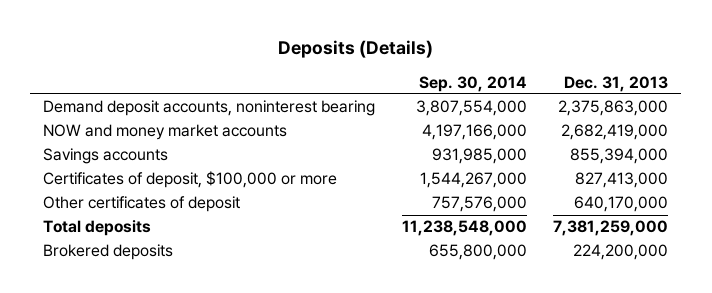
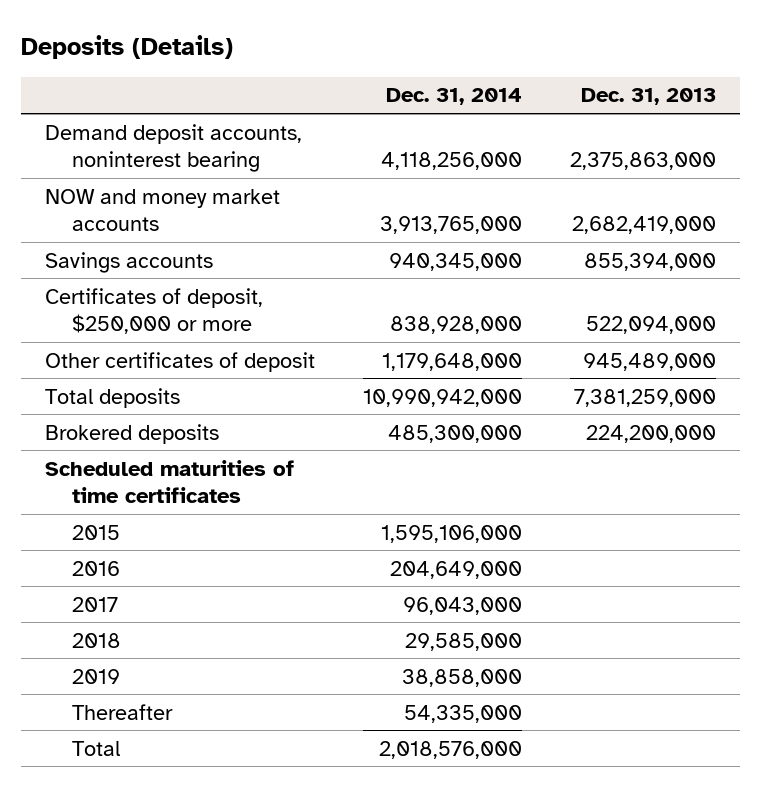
[418,75,527,92] Sep. 30, 2014 -> none
none -> [385,88,522,106] Dec. 31, 2014
[43,171,338,189] Certificates of deposit, $100,000 or more -> [44,287,263,335] Certificates of deposit, $250,000 or more
[575,172,669,189] 827,413,000 -> [586,316,717,335] 522,094,000
[574,196,669,213] 640,170,000 -> [583,352,717,371] 945,489,000
none -> [44,459,294,504] Scheduled maturities of time certificates
none -> [71,524,120,540] 2015
none -> [71,560,120,576] 2016
none -> [71,596,118,612] 2017
none -> [71,632,121,648] 2018
none -> [71,668,120,684] 2019
none -> [71,703,173,720] Thereafter
none -> [71,740,120,756] Total

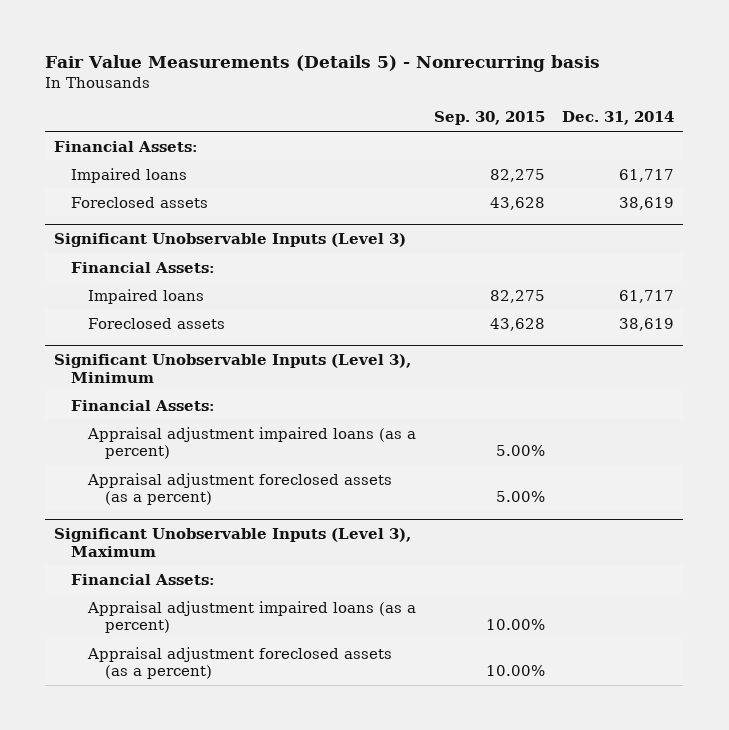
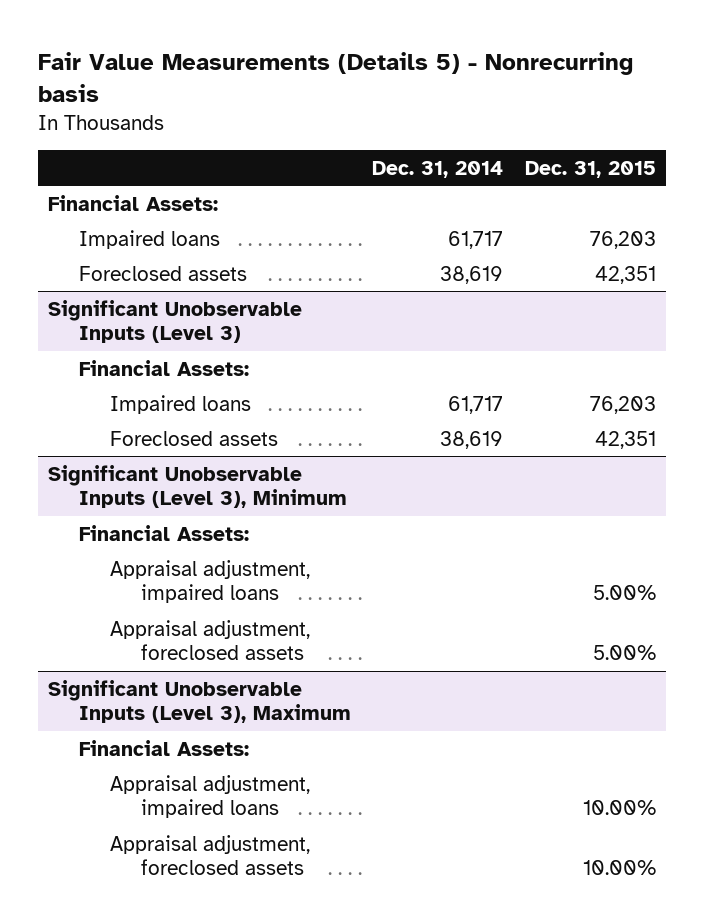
[433,111,545,126] Sep. 30, 2015 -> none
none -> [524,160,656,178] Dec. 31, 2015
[86,426,416,459] Appraisal adjustment impaired loans (as a percent) -> [110,559,311,604] Appraisal adjustment, impaired loans
[86,472,392,505] Appraisal adjustment foreclosed assets (as a percent) -> [110,619,311,661] Appraisal adjustment, foreclosed assets
[86,600,416,633] Appraisal adjustment impaired loans (as a percent) -> [110,774,311,819] Appraisal adjustment, impaired loans
[86,646,392,679] Appraisal adjustment foreclosed assets (as a percent) -> [110,834,311,876] Appraisal adjustment, foreclosed assets

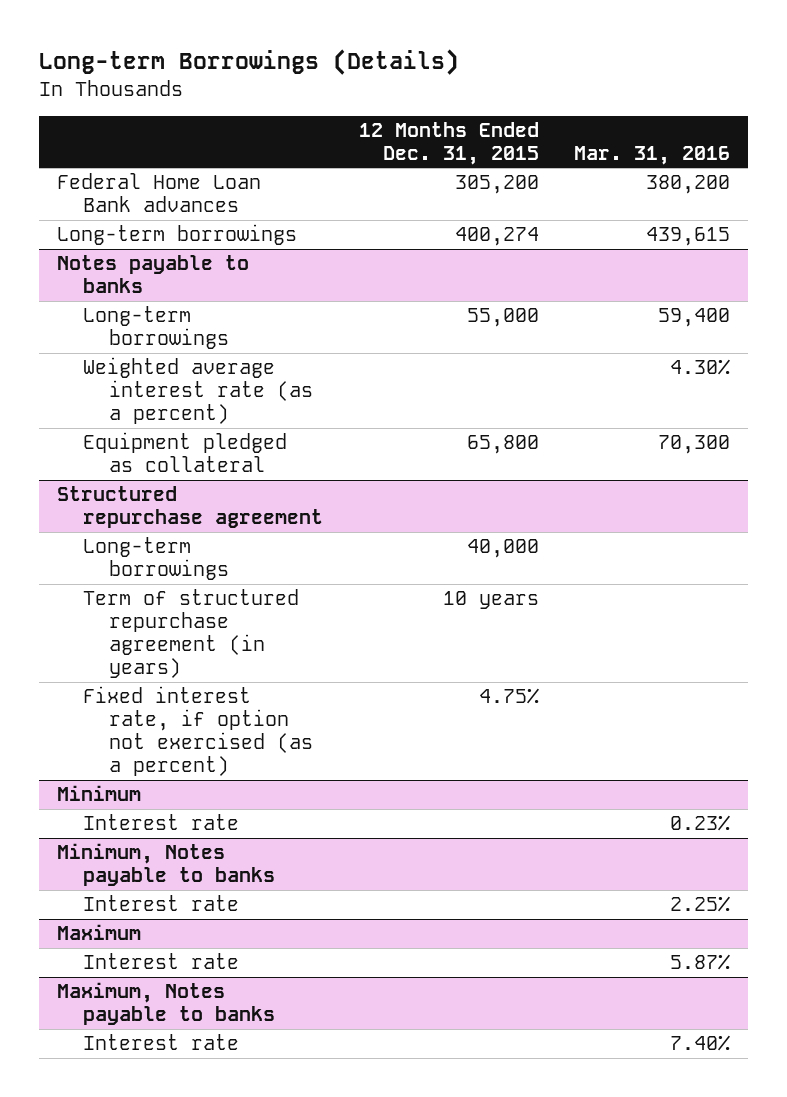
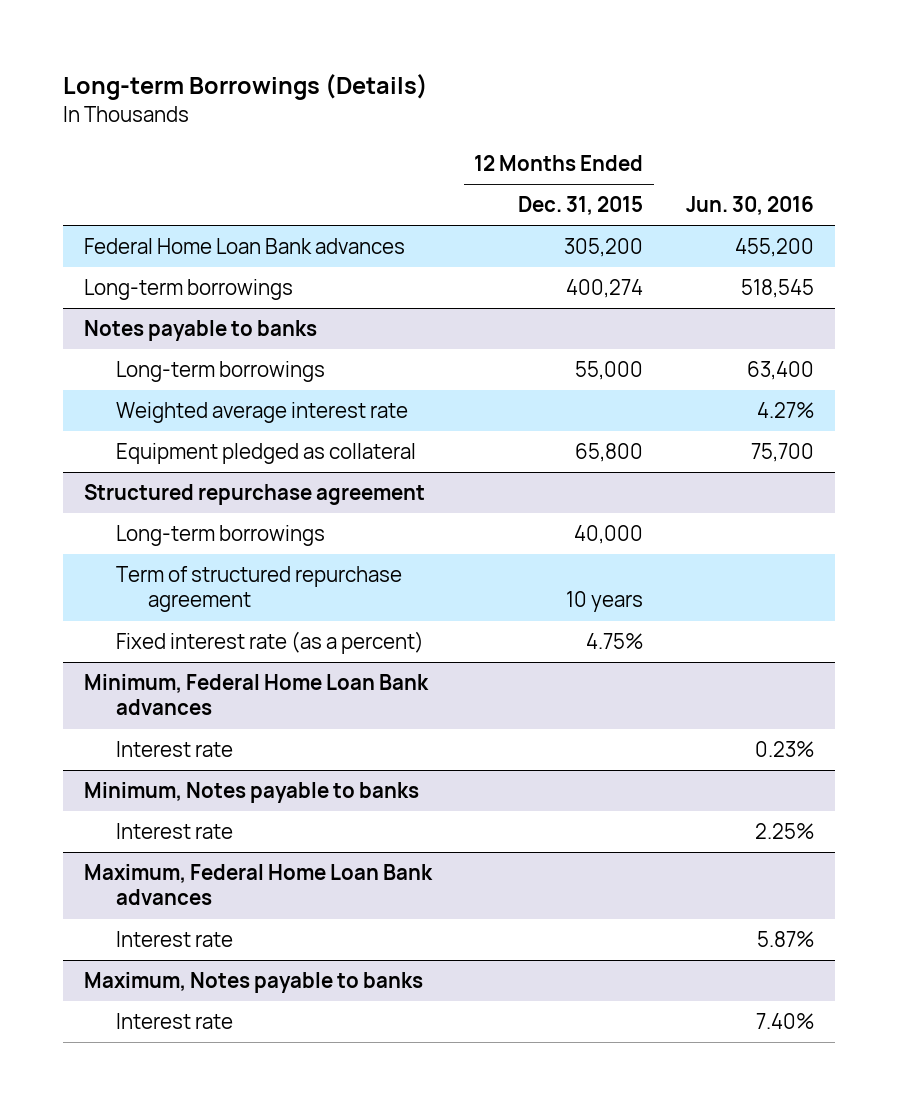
[574,145,731,165] Mar. 31, 2016 -> none
none -> [685,196,814,216] Jun. 30, 2016
[82,357,314,425] Weighted average interest rate (as a percent) -> [116,402,409,424] Weighted average interest rate
[82,589,299,679] Term of structured repurchase agreement (in years) -> [116,566,403,613] Term of structured repurchase agreement
[82,686,314,777] Fixed interest rate, if option not exercised (as a percent) -> [116,631,425,655] Fixed interest rate (as a percent)
[56,785,141,802] Minimum -> [83,674,429,716] Minimum, Federal Home Loan Bank advances
[56,924,141,941] Maximum -> [83,864,433,906] Maximum, Federal Home Loan Bank advances

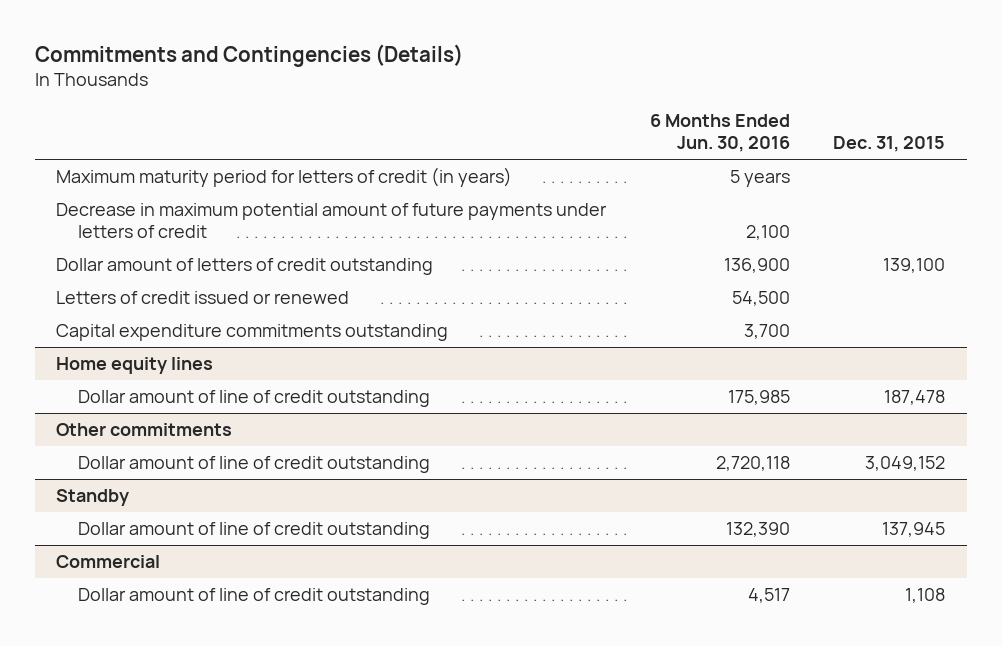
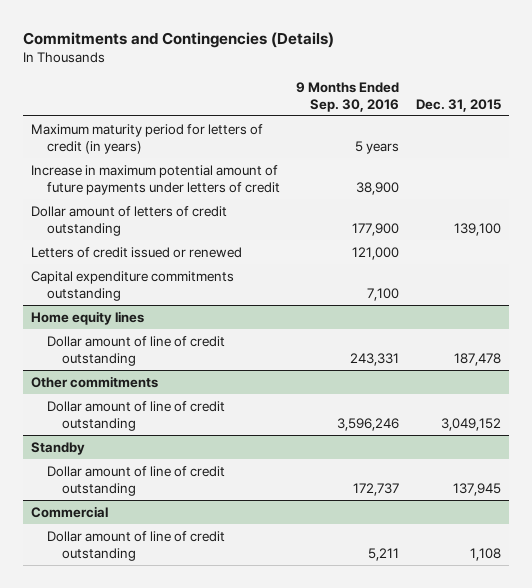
[649,113,790,153] 6 Months Ended Jun. 30, 2016 -> none
none -> [296,81,400,112] 9 Months Ended Sep. 30, 2016
[56,202,608,239] Decrease in maximum potential amount of future payments under letters of credit -> [31,164,280,195] Increase in maximum potential amount of future payments under letters of credit

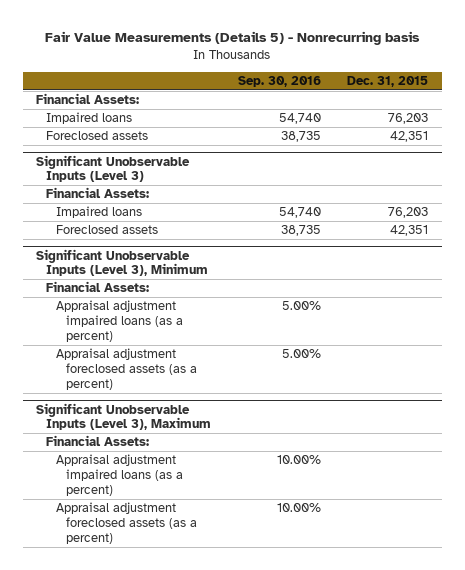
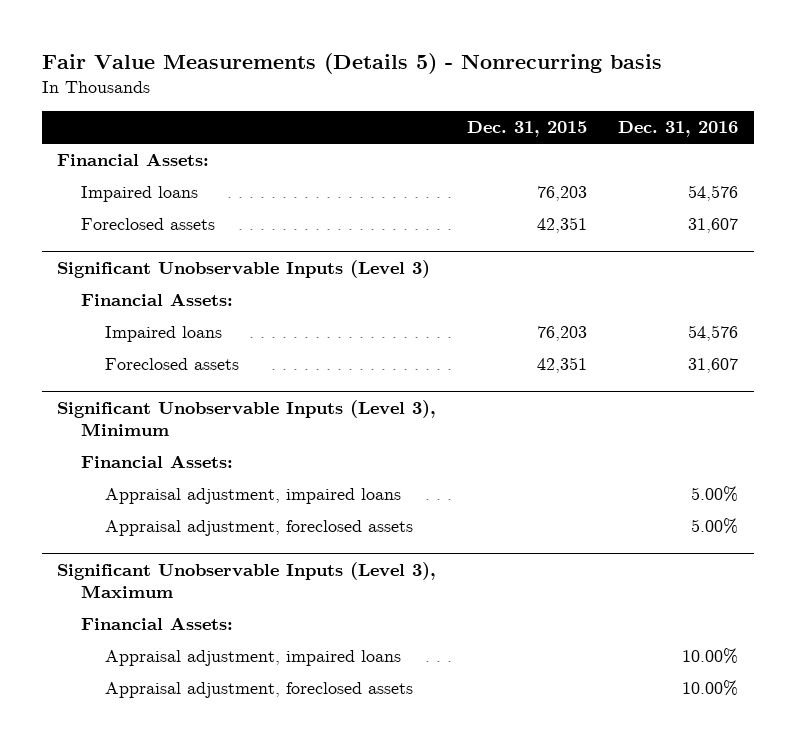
[237,75,321,87] Sep. 30, 2016 -> none
none -> [618,121,739,138] Dec. 31, 2016
[55,300,183,342] Appraisal adjustment impaired loans (as a percent) -> [105,488,402,505] Appraisal adjustment, impaired loans
[55,348,197,390] Appraisal adjustment foreclosed assets (as a percent) -> [105,520,414,537] Appraisal adjustment, foreclosed assets
[55,454,183,496] Appraisal adjustment impaired loans (as a percent) -> [105,650,402,667] Appraisal adjustment, impaired loans
[55,502,197,544] Appraisal adjustment foreclosed assets (as a percent) -> [105,682,414,699] Appraisal adjustment, foreclosed assets

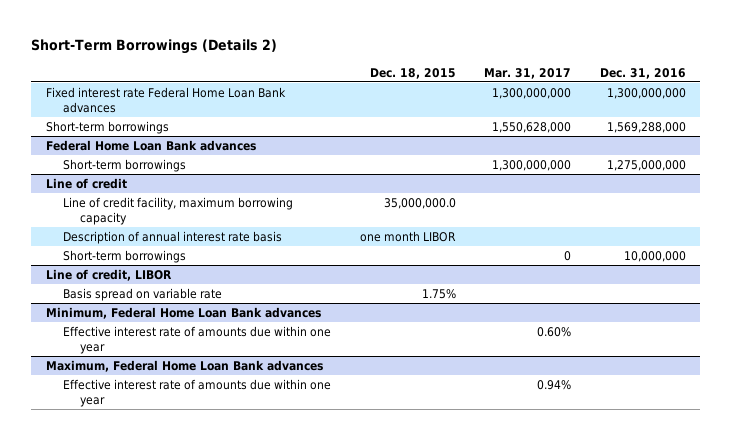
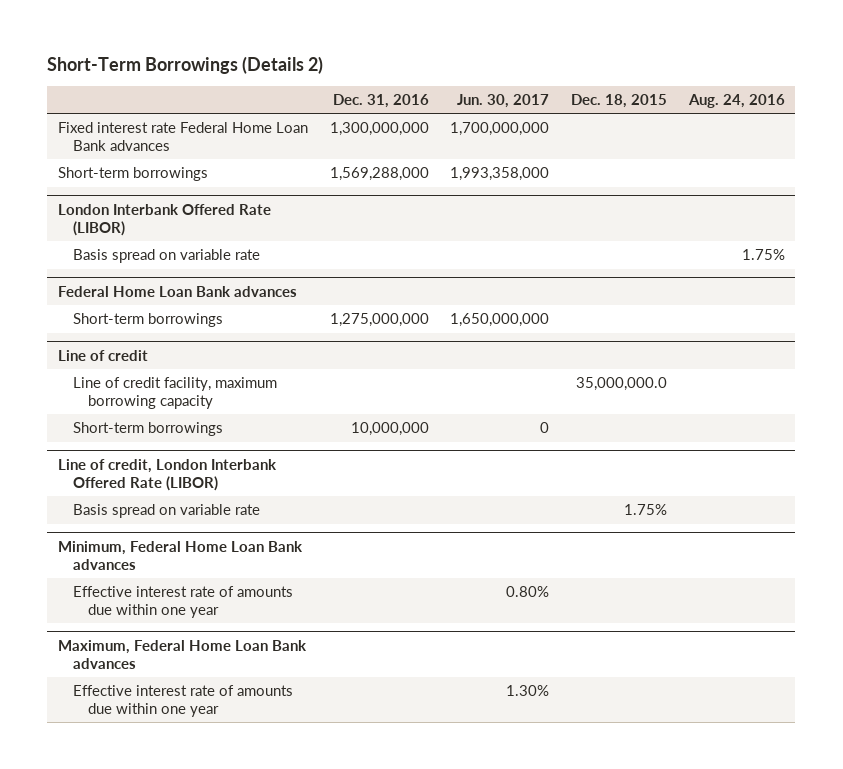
[484,67,572,79] Mar. 31, 2017 -> none
none -> [457,93,550,108] Jun. 30, 2017
none -> [687,93,785,108] Aug. 24, 2016
none -> [58,204,272,236] London Interbank Offered Rate (LIBOR)
none -> [72,249,260,264] Basis spread on variable rate
[63,231,283,245] Description of annual interest rate basis -> none
[45,269,172,282] Line of credit, LIBOR -> [58,459,278,491] Line of credit, London Interbank Offered Rate (LIBOR)

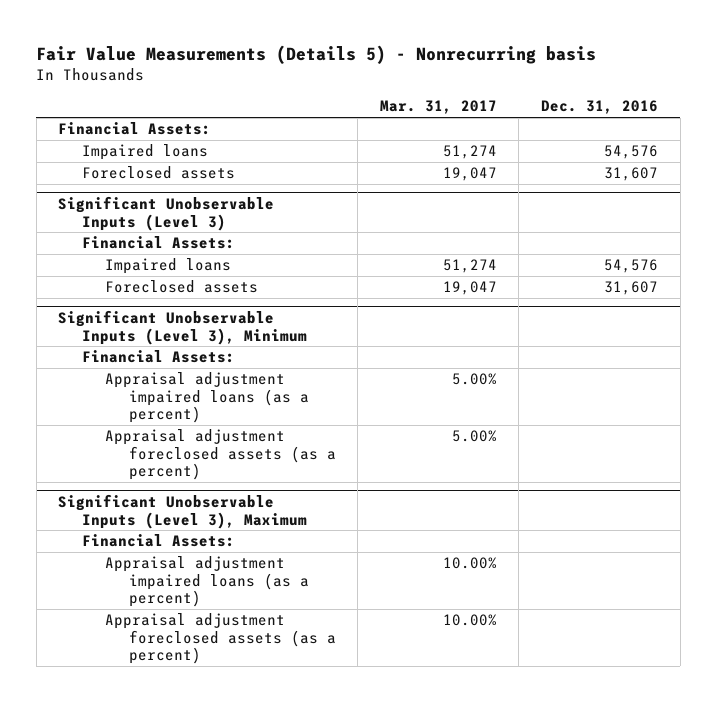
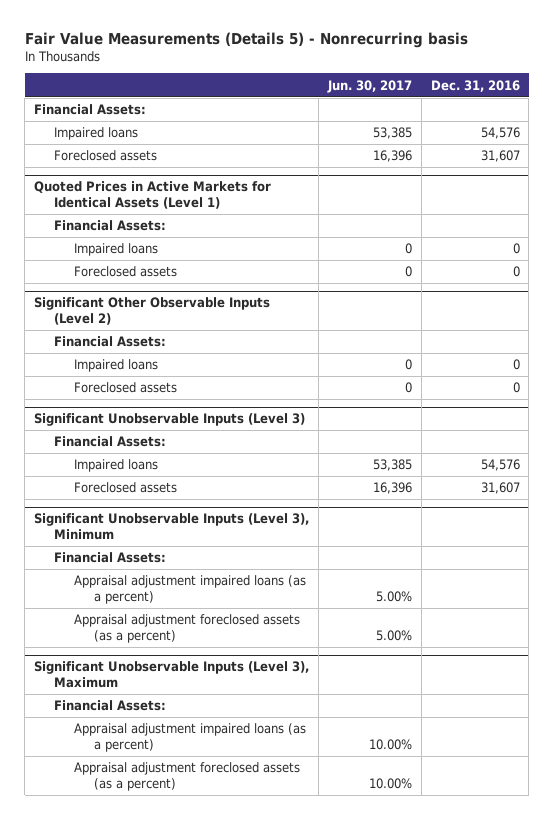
[379,100,497,115] Mar. 31, 2017 -> none
none -> [326,79,412,93] Jun. 30, 2017
none -> [34,181,272,210] Quoted Prices in Active Markets for Identical Assets (Level 1)
none -> [54,220,167,232] Financial Assets:
none -> [73,243,158,257] Impaired loans
none -> [73,266,177,278] Foreclosed assets
none -> [34,297,271,326] Significant Other Observable Inputs (Level 2)
none -> [54,336,167,348] Financial Assets:
none -> [73,359,158,373] Impaired loans
none -> [73,382,177,394] Foreclosed assets

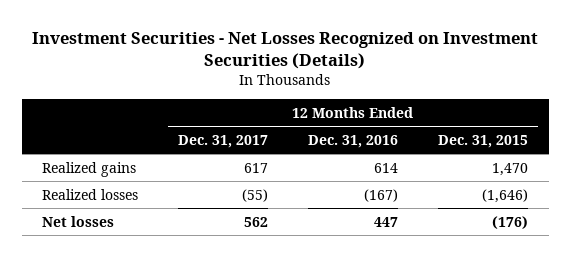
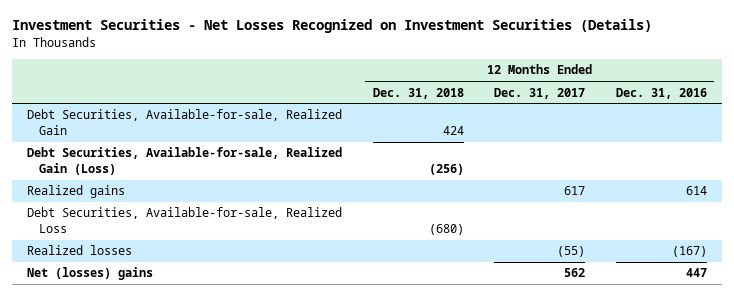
[438,134,529,148] Dec. 31, 2015 -> none
none -> [372,87,464,99] Dec. 31, 2018
none -> [26,109,342,135] Debt Securities, Available-for-sale, Realized Gain
none -> [26,147,342,175] Debt Securities, Available-for-sale, Realized Gain (Loss)
none -> [26,207,342,233] Debt Securities, Available-for-sale, Realized Loss
[42,215,115,227] Net losses -> [26,267,153,281] Net (losses) gains

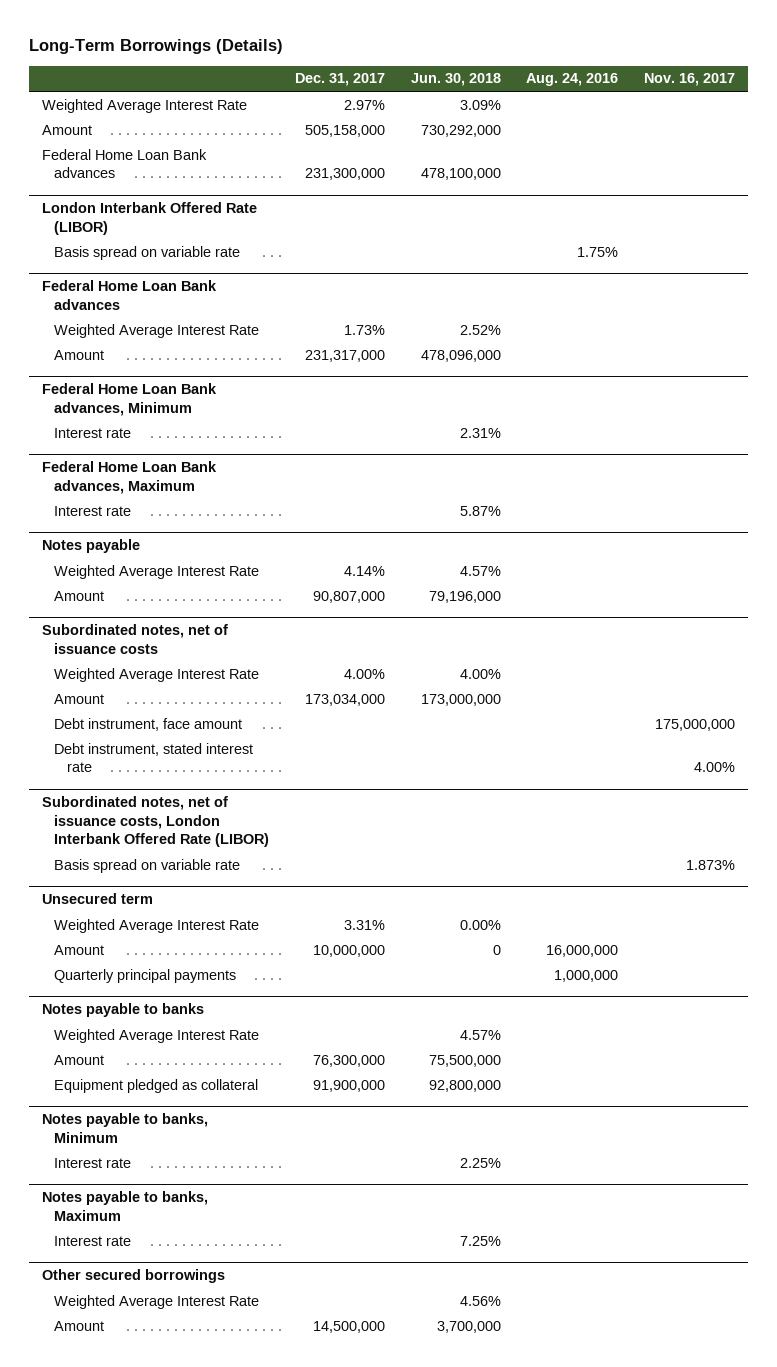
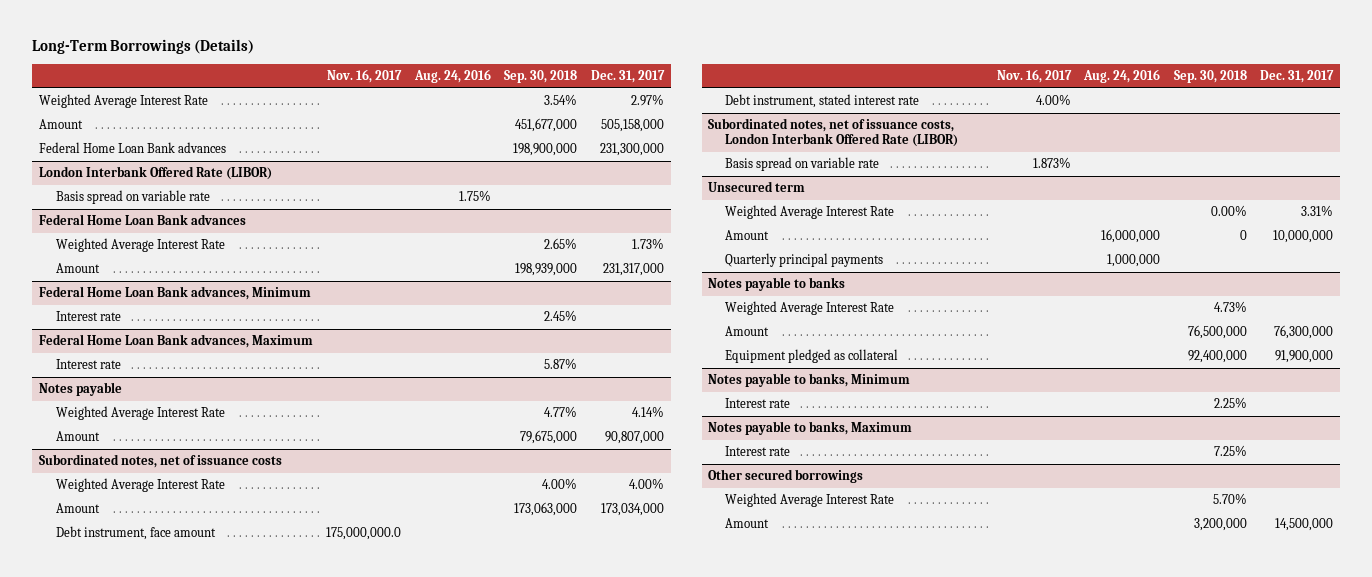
[410,73,501,87] Jun. 30, 2018 -> none
none -> [504,69,578,83] Sep. 30, 2018
[654,718,735,731] 175,000,000 -> [326,527,402,541] 175,000,000.0

